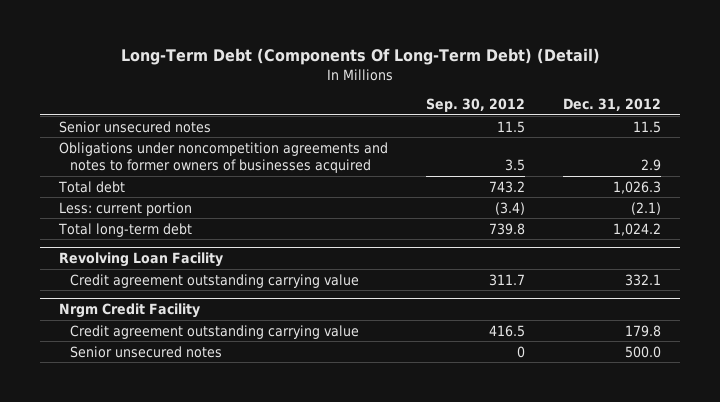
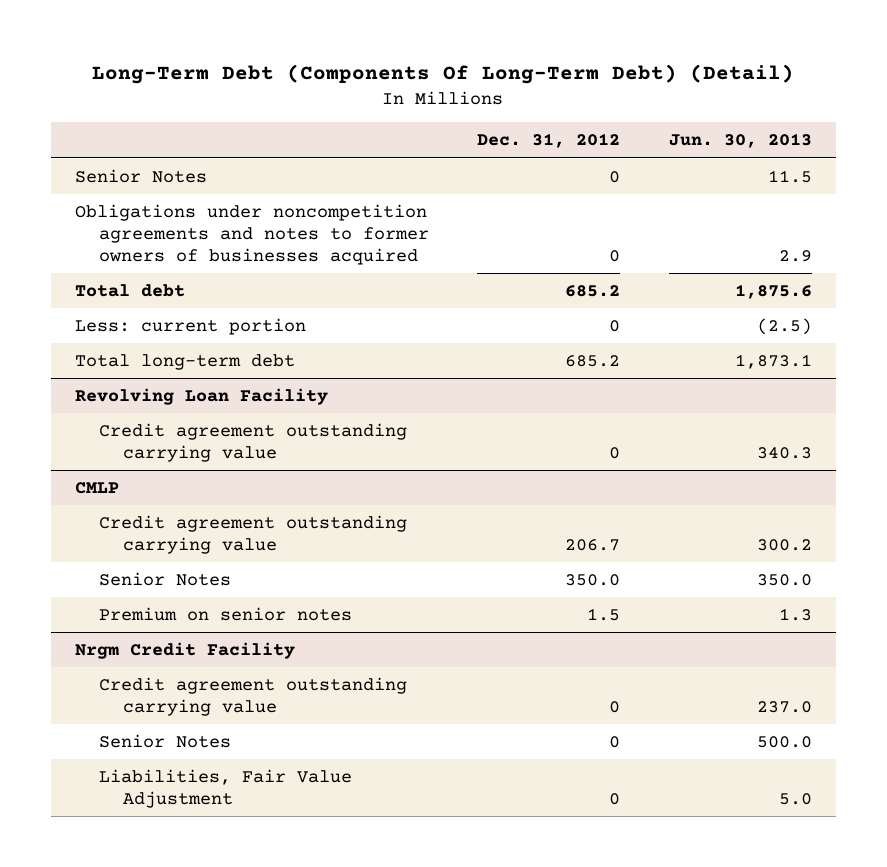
[425,98,525,113] Sep. 30, 2012 -> none
none -> [668,133,812,149] Jun. 30, 2013
[59,120,212,133] Senior unsecured notes -> [74,168,207,183] Senior Notes
[632,120,661,133] 11.5 -> [609,170,621,183] 0
[640,159,661,172] 2.9 -> [609,250,621,263] 0
[612,180,661,194] 1,026.3 -> [565,284,621,297] 685.2
[630,201,661,215] (2.1) -> [609,319,621,332] 0
[612,222,661,236] 1,024.2 -> [565,354,621,367] 685.2
[624,273,661,286] 332.1 -> [609,447,621,460] 0
none -> [74,481,119,494] CMLP
none -> [98,514,407,555] Credit agreement outstanding carrying value
none -> [98,571,231,586] Senior Notes
none -> [98,606,352,621] Premium on senior notes
[624,324,661,337] 179.8 -> [609,701,621,714] 0
[70,345,223,358] Senior unsecured notes -> [98,733,231,748] Senior Notes
[624,345,661,358] 500.0 -> [609,735,621,748] 0
none -> [98,768,352,809] Liabilities, Fair Value Adjustment

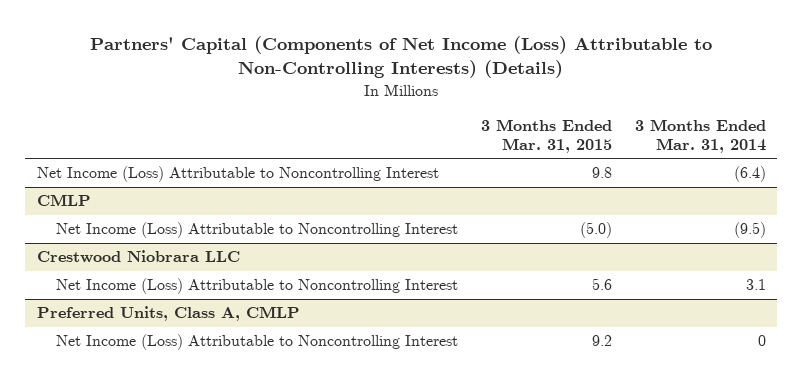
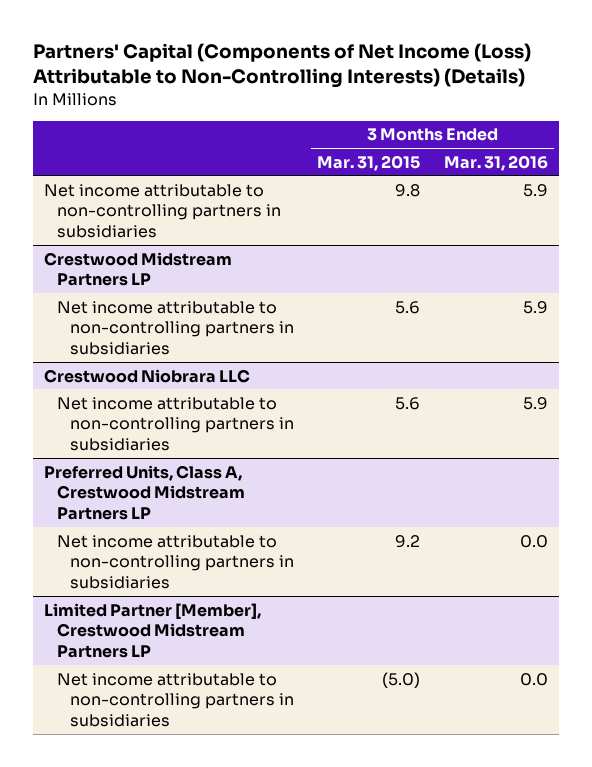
[634,118,766,153] 3 Months Ended Mar. 31, 2014 -> none
none -> [443,154,548,171] Mar. 31, 2016
[36,166,439,183] Net Income (Loss) Attributable to Noncontrolling Interest -> [44,183,282,239] Net income attributable to non-controlling partners in subsidiaries
[36,194,91,207] CMLP -> [44,251,233,287] Crestwood Midstream Partners LP
[56,222,459,239] Net Income (Loss) Attributable to Noncontrolling Interest -> [57,300,294,356] Net income attributable to non-controlling partners in subsidiaries
[580,222,613,239] (5.0) -> [395,300,421,314] 5.6
[36,306,300,322] Preferred Units, Class A, CMLP -> none
[56,278,459,295] Net Income (Loss) Attributable to Noncontrolling Interest -> [57,396,294,452] Net income attributable to non-controlling partners in subsidiaries
none -> [44,464,246,521] Preferred Units, Class A, Crestwood Midstream Partners LP
[56,334,459,351] Net Income (Loss) Attributable to Noncontrolling Interest -> [57,534,294,590] Net income attributable to non-controlling partners in subsidiaries
none -> [44,602,262,659] Limited Partner [Member], Crestwood Midstream Partners LP
none -> [57,672,294,728] Net income attributable to non-controlling partners in subsidiaries

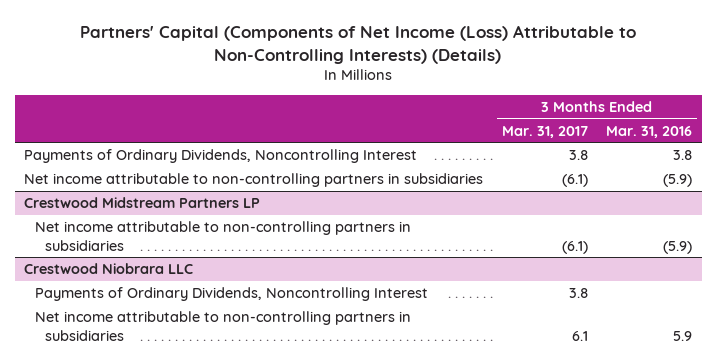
[317,154,421,171] Mar. 31, 2015 -> none
none -> [501,125,588,138] Mar. 31, 2017
none -> [24,148,418,163] Payments of Ordinary Dividends, Noncontrolling Interest
[522,183,548,197] 5.9 -> [663,173,693,187] (5.9)
[522,300,548,314] 5.9 -> [663,240,693,254] (5.9)
none -> [34,286,428,301] Payments of Ordinary Dividends, Noncontrolling Interest
[44,464,246,521] Preferred Units, Class A, Crestwood Midstream Partners LP -> none
[57,534,294,590] Net income attributable to non-controlling partners in subsidiaries -> none
[44,602,262,659] Limited Partner [Member], Crestwood Midstream Partners LP -> none
[57,672,294,728] Net income attributable to non-controlling partners in subsidiaries -> none

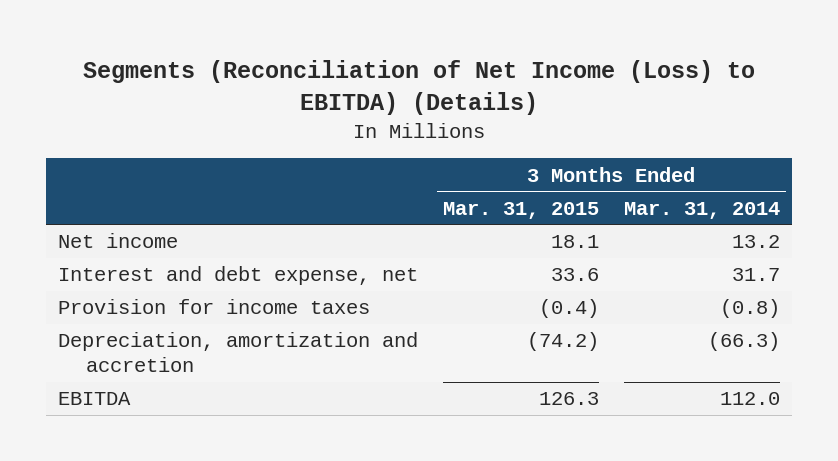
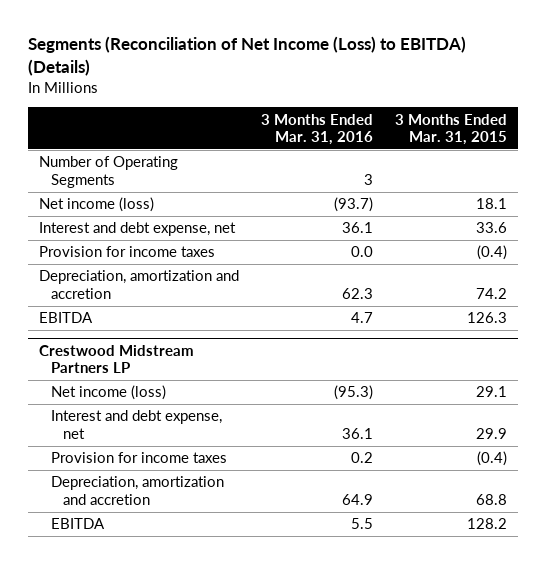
[623,201,780,219] Mar. 31, 2014 -> none
none -> [260,113,373,145] 3 Months Ended Mar. 31, 2016
none -> [38,156,178,188] Number of Operating Segments
[58,233,179,249] Net income -> [38,197,154,213] Net income (loss)
[526,332,599,352] (74.2) -> [475,287,507,299] 74.2
none -> [38,345,194,374] Crestwood Midstream Partners LP
none -> [50,385,166,401] Net income (loss)
none -> [50,410,222,439] Interest and debt expense, net
none -> [50,452,227,464] Provision for income taxes
none -> [50,476,224,505] Depreciation, amortization and accretion
none -> [50,518,105,530] EBITDA

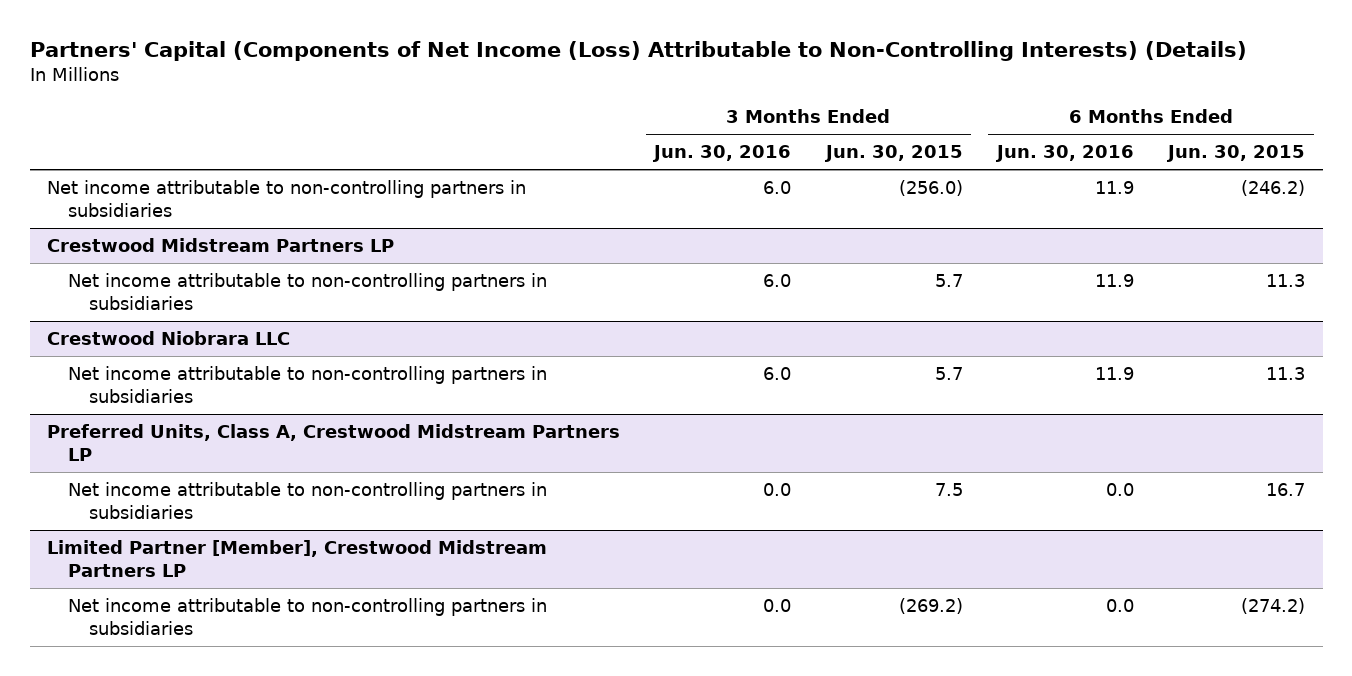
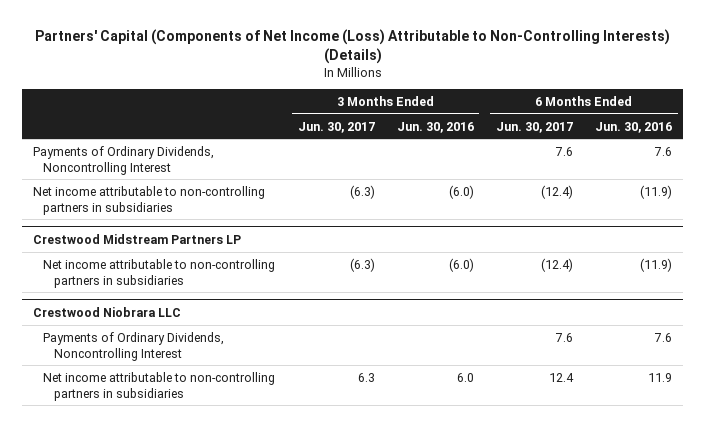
[823,145,963,163] Jun. 30, 2015 -> none
[1166,145,1306,163] Jun. 30, 2015 -> none
none -> [297,121,375,133] Jun. 30, 2017
none -> [495,121,573,133] Jun. 30, 2017
none -> [33,145,215,175] Payments of Ordinary Dividends, Noncontrolling Interest
[763,180,792,194] 6.0 -> [448,184,474,199] (6.0)
[1094,180,1134,194] 11.9 -> [640,184,673,199] (11.9)
[763,273,792,287] 6.0 -> [448,257,474,272] (6.0)
[1094,273,1134,287] 11.9 -> [640,257,673,272] (11.9)
none -> [43,331,225,361] Payments of Ordinary Dividends, Noncontrolling Interest
[46,423,620,461] Preferred Units, Class A, Crestwood Midstream Partners LP -> none
[68,481,548,519] Net income attributable to non-controlling partners in subsidiaries -> none
[46,539,547,577] Limited Partner [Member], Crestwood Midstream Partners LP -> none
[68,597,548,635] Net income attributable to non-controlling partners in subsidiaries -> none

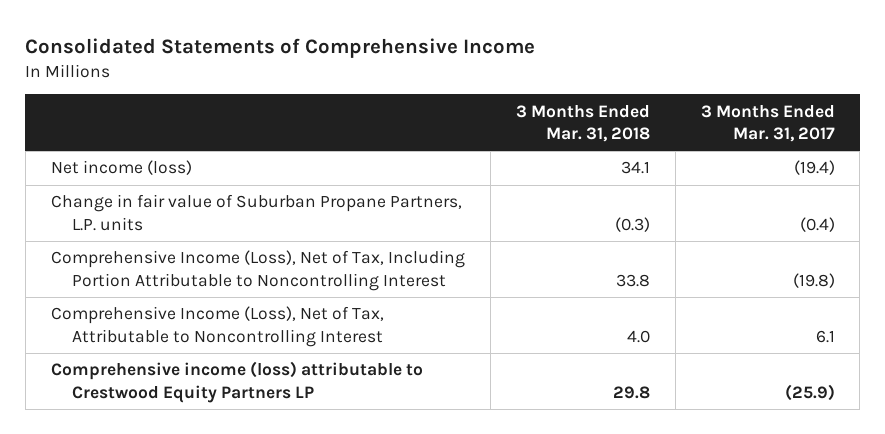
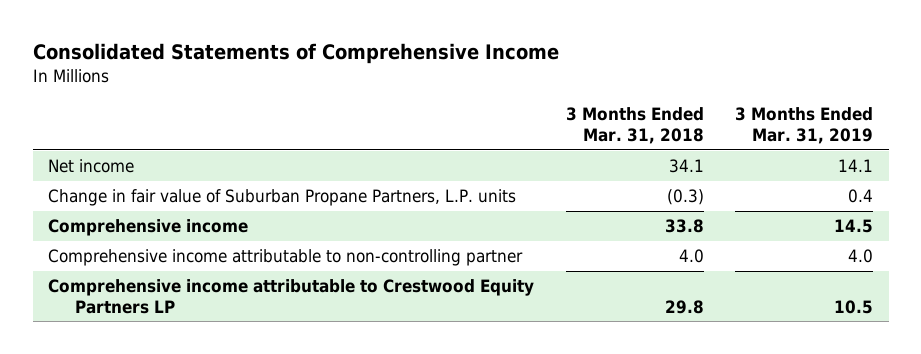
[700,104,835,143] 3 Months Ended Mar. 31, 2017 -> none
none -> [735,107,874,145] 3 Months Ended Mar. 31, 2019
[50,160,192,176] Net income (loss) -> [48,159,135,174] Net income
[50,250,465,291] Comprehensive Income (Loss), Net of Tax, Including Portion Attributable to Noncontrolling Interest -> [48,219,249,237] Comprehensive income
[50,306,384,347] Comprehensive Income (Loss), Net of Tax, Attributable to Noncontrolling Interest -> [48,249,524,267] Comprehensive income attributable to non-controlling partner
[50,361,423,403] Comprehensive income (loss) attributable to Crestwood Equity Partners LP -> [48,279,535,314] Comprehensive income attributable to Crestwood Equity Partners LP

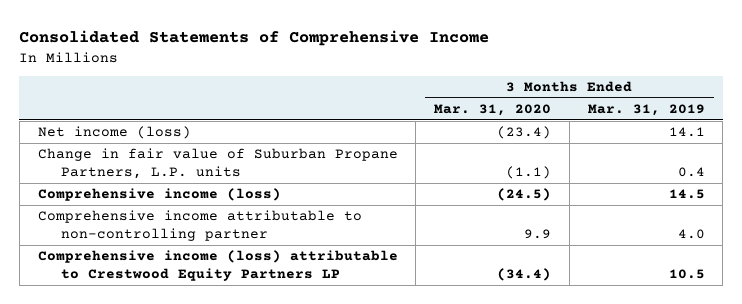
[565,107,704,145] 3 Months Ended Mar. 31, 2018 -> none
none -> [434,103,552,116] Mar. 31, 2020
[48,159,135,174] Net income -> [37,126,191,140] Net income (loss)
[48,219,249,237] Comprehensive income -> [37,188,281,202] Comprehensive income (loss)
[48,279,535,314] Comprehensive income attributable to Crestwood Equity Partners LP -> [37,250,398,282] Comprehensive income (loss) attributable to Crestwood Equity Partners LP

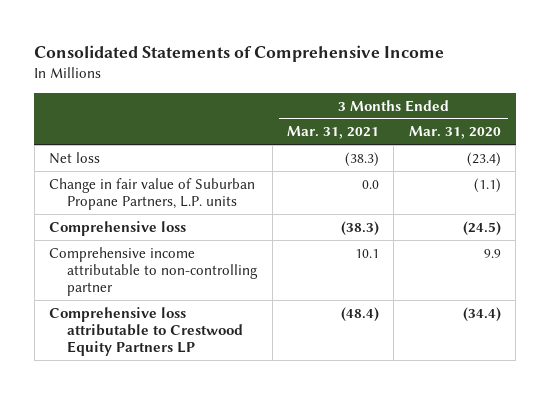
[587,103,705,116] Mar. 31, 2019 -> none
none -> [286,126,379,140] Mar. 31, 2021
[37,126,191,140] Net income (loss) -> [49,151,101,164] Net loss
[37,188,281,202] Comprehensive income (loss) -> [49,220,187,236] Comprehensive loss
[37,250,398,282] Comprehensive income (loss) attributable to Crestwood Equity Partners LP -> [49,306,244,357] Comprehensive loss attributable to Crestwood Equity Partners LP

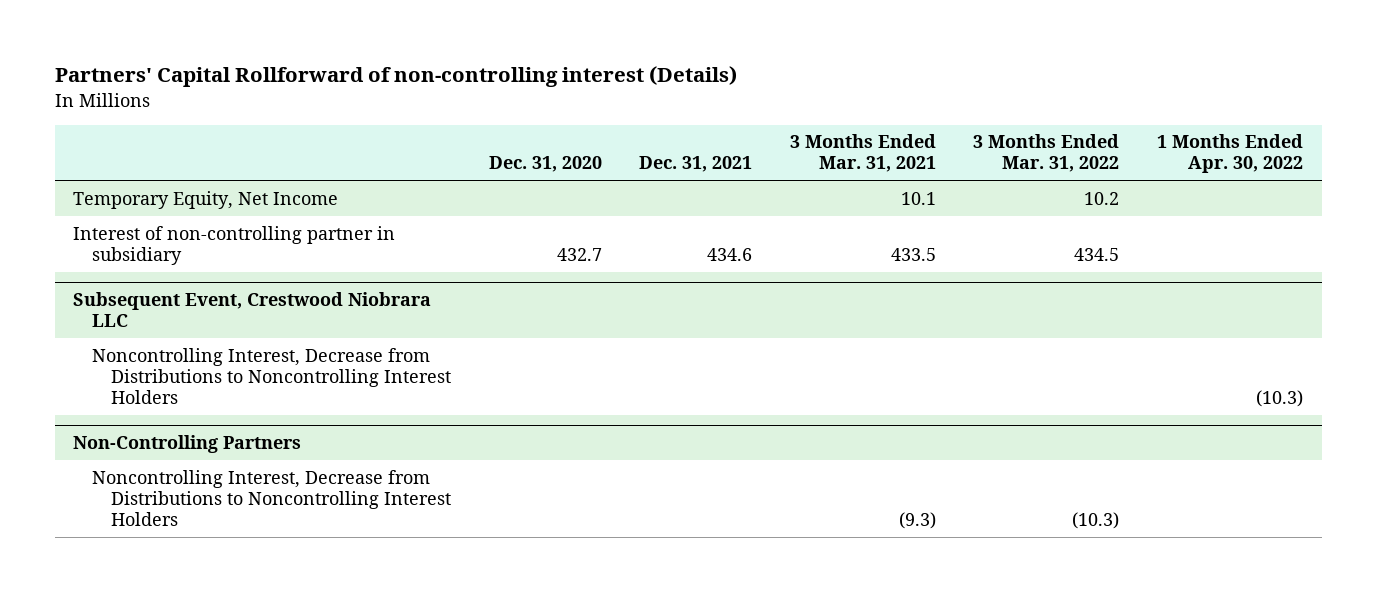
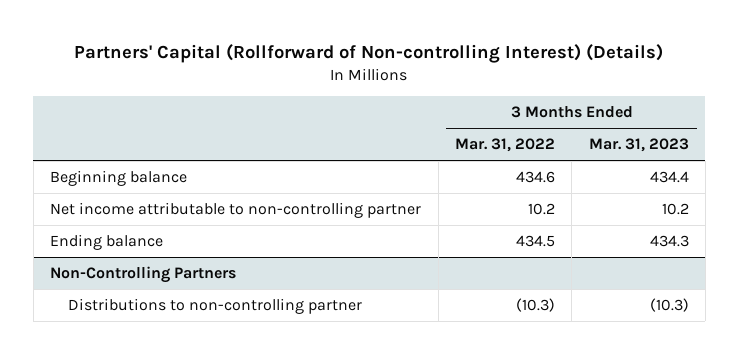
[54,66,737,88] Partners' Capital Rollforward of non-controlling interest (Details) -> [74,44,664,64] Partners' Capital (Rollforward of Non-controlling Interest) (Details)
[488,156,602,173] Dec. 31, 2020 -> none
[639,156,753,173] Dec. 31, 2021 -> none
[789,134,936,173] 3 Months Ended Mar. 31, 2021 -> none
[1156,134,1303,174] 1 Months Ended Apr. 30, 2022 -> none
none -> [588,138,689,153] Mar. 31, 2023
[73,292,432,328] Subsequent Event, Crestwood Niobrara LLC -> none
[92,347,452,404] Noncontrolling Interest, Decrease from Distributions to Noncontrolling Interest Holders -> none
none -> [50,170,188,187] Beginning balance
[73,190,339,209] Temporary Equity, Net Income -> [50,202,422,219] Net income attributable to non-controlling partner
[73,225,396,265] Interest of non-controlling partner in subsidiary -> [50,234,164,251] Ending balance
[92,469,452,526] Noncontrolling Interest, Decrease from Distributions to Noncontrolling Interest Holders -> [67,298,362,315] Distributions to non-controlling partner

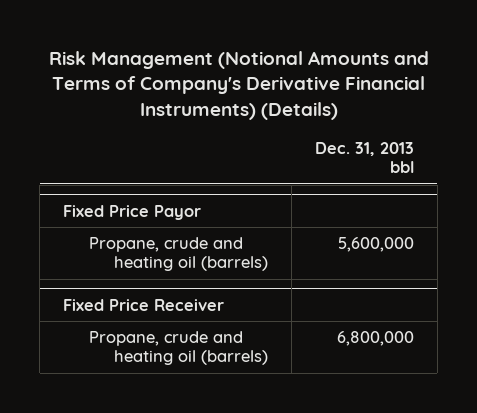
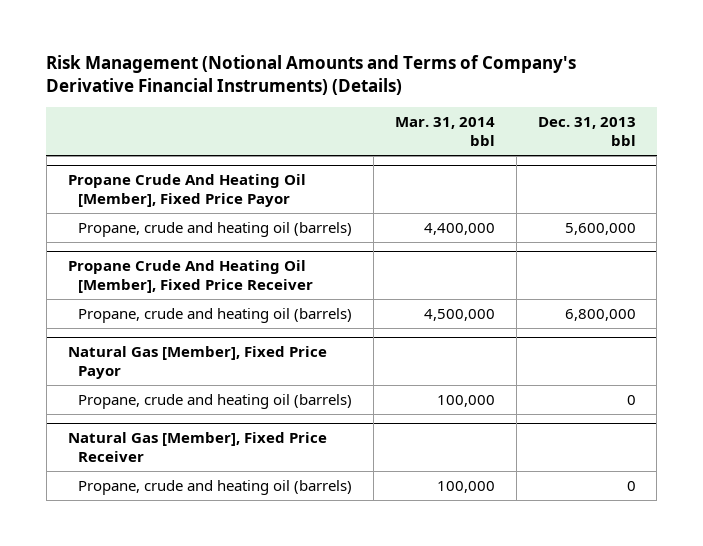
none -> [395,117,496,146] Mar. 31, 2014 bbl
[62,204,201,220] Fixed Price Payor -> none
none -> [67,174,306,207] Propane Crude And Heating Oil [Member], Fixed Price Payor
[62,298,224,311] Fixed Price Receiver -> none
none -> [67,260,314,293] Propane Crude And Heating Oil [Member], Fixed Price Receiver
none -> [67,346,327,379] Natural Gas [Member], Fixed Price Payor
none -> [78,393,353,409] Propane, crude and heating oil (barrels)
none -> [67,432,327,462] Natural Gas [Member], Fixed Price Receiver
none -> [78,479,353,495] Propane, crude and heating oil (barrels)

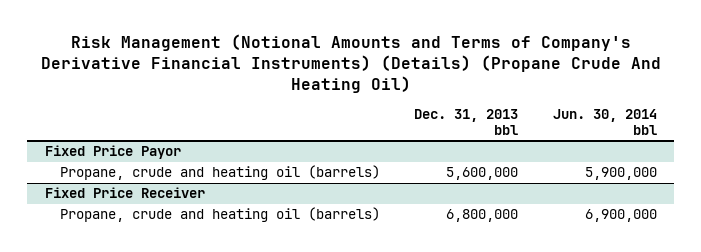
[46,55,577,96] Risk Management (Notional Amounts and Terms of Company's Derivative Financial Instruments) (Details) -> [40,34,661,94] Risk Management (Notional Amounts and Terms of Company's Derivative Financial Instruments) (Details) (Propane Crude And Heating Oil)
[395,117,496,146] Mar. 31, 2014 bbl -> none
none -> [552,109,657,135] Jun. 30, 2014 bbl
[67,174,306,207] Propane Crude And Heating Oil [Member], Fixed Price Payor -> none
none -> [44,145,181,160] Fixed Price Payor
[67,260,314,293] Propane Crude And Heating Oil [Member], Fixed Price Receiver -> none
none -> [44,187,205,199] Fixed Price Receiver
[67,346,327,379] Natural Gas [Member], Fixed Price Payor -> none
[78,393,353,409] Propane, crude and heating oil (barrels) -> none
[67,432,327,462] Natural Gas [Member], Fixed Price Receiver -> none
[78,479,353,495] Propane, crude and heating oil (barrels) -> none

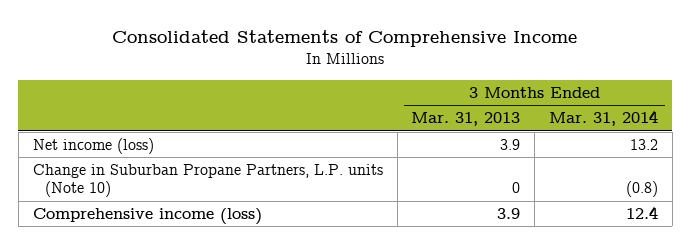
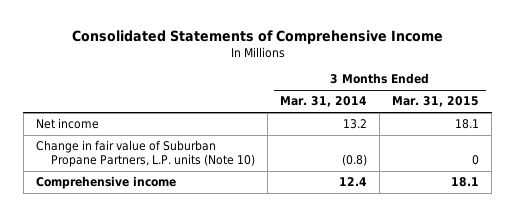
[411,112,521,127] Mar. 31, 2013 -> none
none -> [392,96,480,108] Mar. 31, 2015
[32,138,154,155] Net income (loss) -> [35,118,99,130] Net income
[32,164,383,198] Change in Suburban Propane Partners, L.P. units (Note 10) -> [35,140,255,167] Change in fair value of Suburban Propane Partners, L.P. units (Note 10)
[32,208,262,226] Comprehensive income (loss) -> [35,176,176,190] Comprehensive income

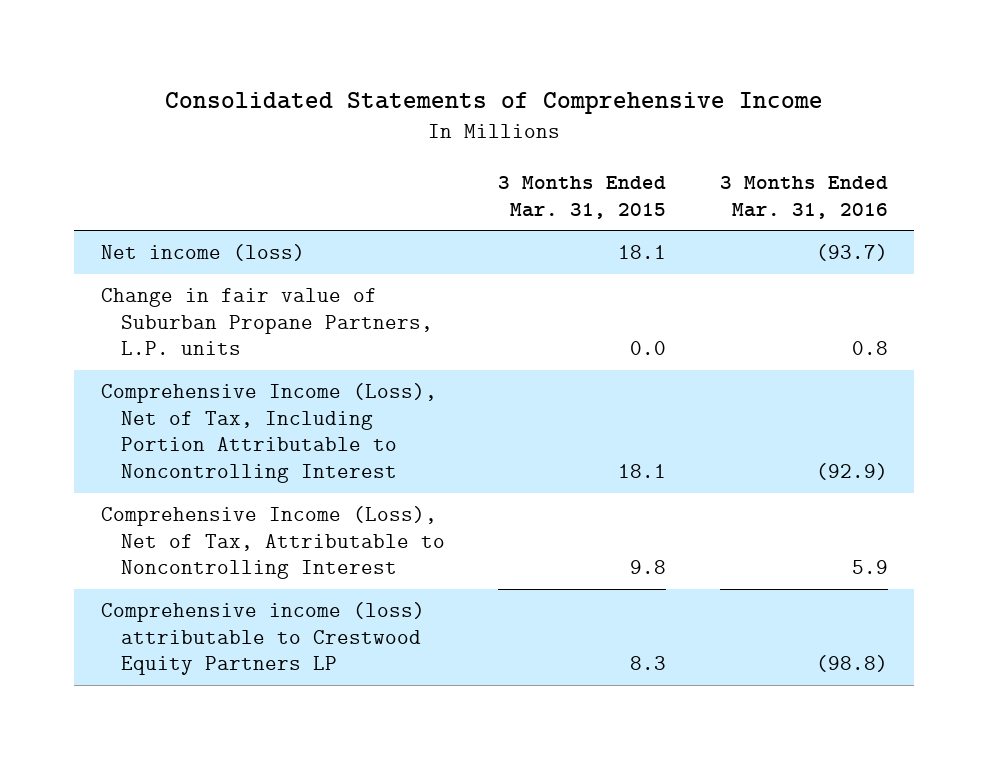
[280,96,368,108] Mar. 31, 2014 -> none
none -> [719,176,888,219] 3 Months Ended Mar. 31, 2016
[35,118,99,130] Net income -> [100,244,305,262] Net income (loss)
[35,140,255,167] Change in fair value of Suburban Propane Partners, L.P. units (Note 10) -> [100,288,434,356] Change in fair value of Suburban Propane Partners, L.P. units
[472,154,480,165] 0 -> [630,341,667,356] 0.0
none -> [100,383,437,484] Comprehensive Income (Loss), Net of Tax, Including Portion Attributable to Noncontrolling Interest
none -> [100,506,446,580] Comprehensive Income (Loss), Net of Tax, Attributable to Noncontrolling Interest
[35,176,176,190] Comprehensive income -> [100,602,425,676] Comprehensive income (loss) attributable to Crestwood Equity Partners LP
[451,177,480,188] 18.1 -> [630,656,667,671] 8.3

